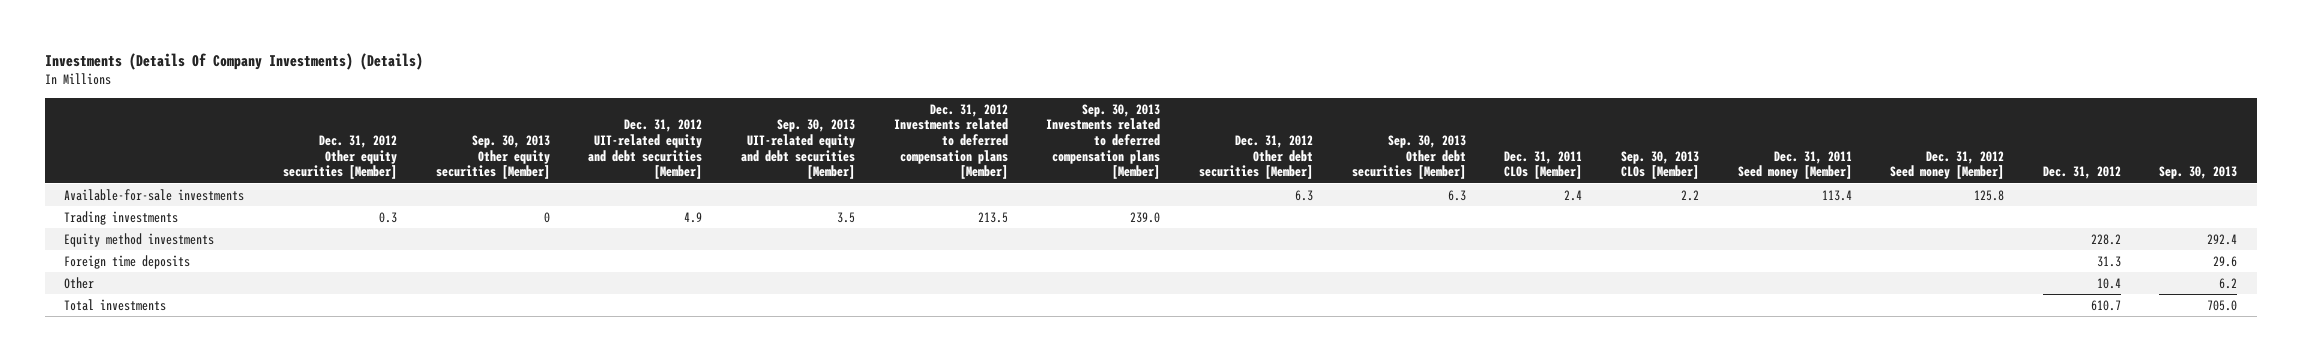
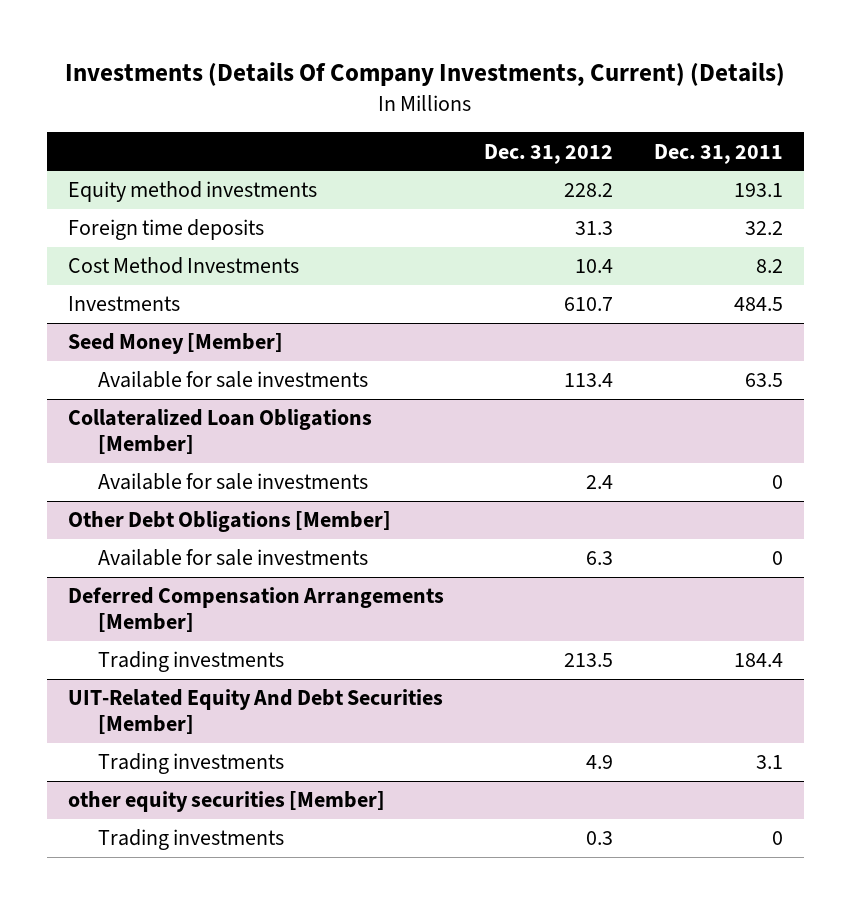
[44,52,423,70] Investments (Details Of Company Investments) (Details) -> [65,62,786,87] Investments (Details Of Company Investments, Current) (Details)
[282,135,397,180] Dec. 31, 2012 Other equity securities [Member] -> none
[435,135,550,180] Sep. 30, 2013 Other equity securities [Member] -> none
[588,119,703,180] Dec. 31, 2012 UIT-related equity and debt securities [Member] -> none
[740,119,855,180] Sep. 30, 2013 UIT-related equity and debt securities [Member] -> none
[893,103,1008,180] Dec. 31, 2012 Investments related to deferred compensation plans [Member] -> none
[1046,103,1161,180] Sep. 30, 2013 Investments related to deferred compensation plans [Member] -> none
[1198,135,1313,180] Dec. 31, 2012 Other debt securities [Member] -> none
[1351,135,1466,180] Sep. 30, 2013 Other debt securities [Member] -> none
[1504,150,1583,180] Dec. 31, 2011 CLOs [Member] -> none
[1620,150,1699,180] Sep. 30, 2013 CLOs [Member] -> none
[1737,150,1852,180] Dec. 31, 2011 Seed money [Member] -> none
[1890,150,2005,180] Dec. 31, 2012 Seed money [Member] -> none
[2159,166,2238,180] Sep. 30, 2013 -> none
none -> [654,143,784,164] Dec. 31, 2011
[64,188,245,201] Available-for-sale investments -> none
[64,210,179,225] Trading investments -> none
[64,276,95,289] Other -> [67,257,299,275] Cost Method Investments
[64,298,167,311] Total investments -> [67,296,180,312] Investments
none -> [67,333,283,355] Seed Money [Member]
none -> [98,371,369,389] Available for sale investments
none -> [67,409,372,455] Collateralized Loan Obligations [Member]
none -> [98,473,369,491] Available for sale investments
none -> [67,511,391,533] Other Debt Obligations [Member]
none -> [98,549,369,567] Available for sale investments
none -> [67,587,444,633] Deferred Compensation Arrangements [Member]
none -> [98,651,285,673] Trading investments
none -> [67,689,443,735] UIT-Related Equity And Debt Securities [Member]
none -> [98,753,285,775] Trading investments
none -> [67,791,385,813] other equity securities [Member]
none -> [98,829,285,851] Trading investments

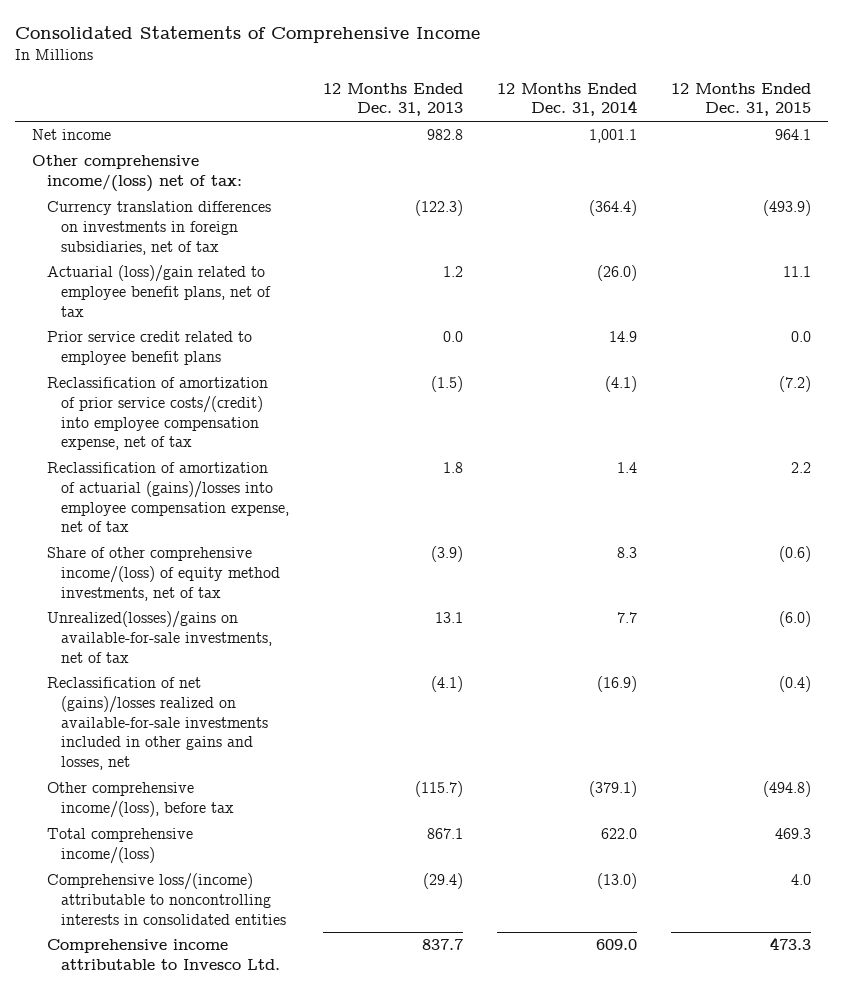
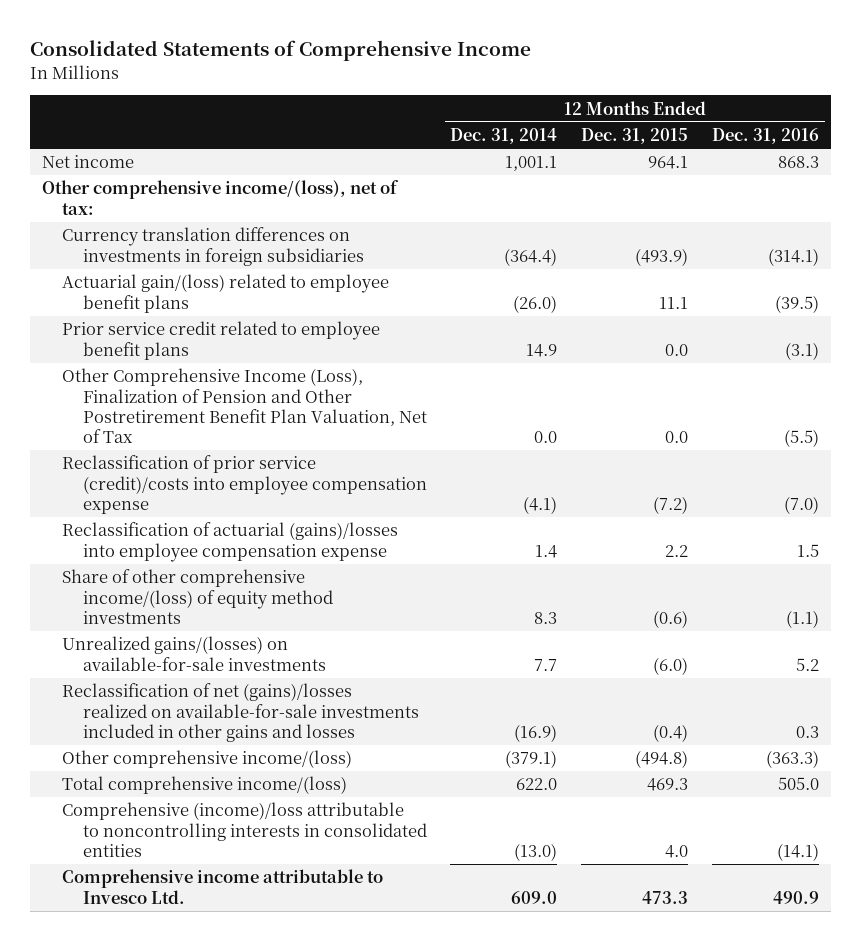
[322,82,463,117] 12 Months Ended Dec. 31, 2013 -> none
none -> [712,128,820,145] Dec. 31, 2016
[32,155,242,193] Other comprehensive income/(loss) net of tax: -> [42,180,400,215] Other comprehensive income/(loss), net of tax:
[46,201,271,255] Currency translation differences on investments in foreign subsidiaries, net of tax -> [62,227,364,266] Currency translation differences on investments in foreign subsidiaries
[46,265,272,317] Actuarial (loss)/gain related to employee benefit plans, net of tax -> [62,274,390,313] Actuarial gain/(loss) related to employee benefit plans
none -> [62,368,427,444] Other Comprehensive Income (Loss), Finalization of Pension and Other Postretirement Benefit Plan Valuation, Net of Tax
[46,377,268,451] Reclassification of amortization of prior service costs/(credit) into employee compensation expense, net of tax -> [62,455,427,514] Reclassification of prior service (credit)/costs into employee compensation expense
[46,462,290,533] Reclassification of amortization of actuarial (gains)/losses into employee compensation expense, net of tax -> [62,522,399,562] Reclassification of actuarial (gains)/losses into employee compensation expense
[46,547,281,601] Share of other comprehensive income/(loss) of equity method investments, net of tax -> [62,569,333,624] Share of other comprehensive income/(loss) of equity method investments
[46,611,273,663] Unrealized(losses)/gains on available-for-sale investments, net of tax -> [62,636,326,671] Unrealized gains/(losses) on available-for-sale investments
[46,677,269,770] Reclassification of net (gains)/losses realized on available-for-sale investments included in other gains and losses, net -> [62,683,419,742] Reclassification of net (gains)/losses realized on available-for-sale investments included in other gains and losses
[46,782,235,819] Other comprehensive income/(loss), before tax -> [62,750,353,769] Other comprehensive income/(loss)
[46,873,287,925] Comprehensive loss/(income) attributable to noncontrolling interests in consolidated entities -> [62,802,427,857] Comprehensive (income)/loss attributable to noncontrolling interests in consolidated entities

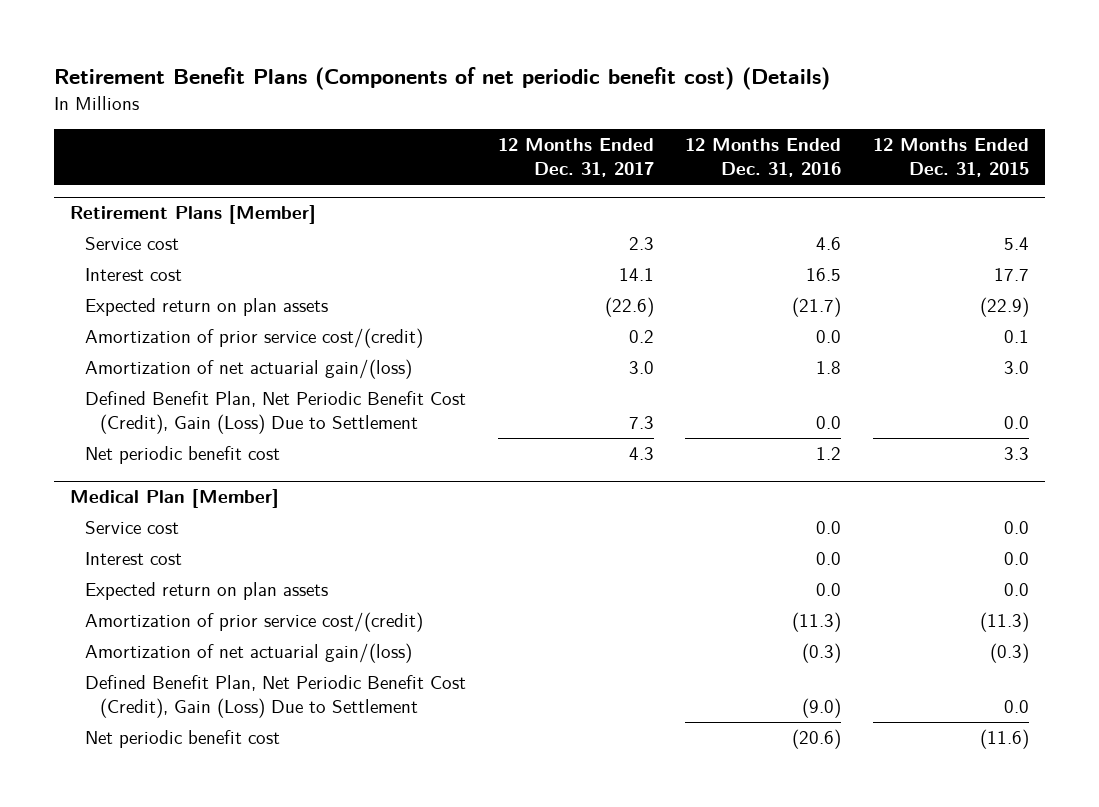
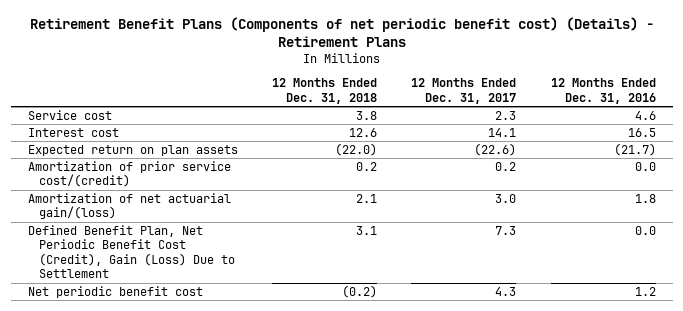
[54,67,831,91] Retirement Benefit Plans (Components of net periodic benefit cost) (Details) -> [29,16,654,47] Retirement Benefit Plans (Components of net periodic benefit cost) (Details) - Retirement Plans
[872,138,1029,178] 12 Months Ended Dec. 31, 2015 -> none
none -> [272,78,378,104] 12 Months Ended Dec. 31, 2018
[70,205,317,225] Retirement Plans [Member] -> none
[70,489,280,509] Medical Plan [Member] -> none
[85,521,180,535] Service cost -> none
[85,552,183,566] Interest cost -> none
[85,582,329,601] Expected return on plan assets -> none
[85,612,424,633] Amortization of prior service cost/(credit) -> none
[85,643,413,664] Amortization of net actuarial gain/(loss) -> none
[85,675,467,719] Defined Benefit Plan, Net Periodic Benefit Cost (Credit), Gain (Loss) Due to Settlement -> none
[85,730,281,749] Net periodic benefit cost -> none

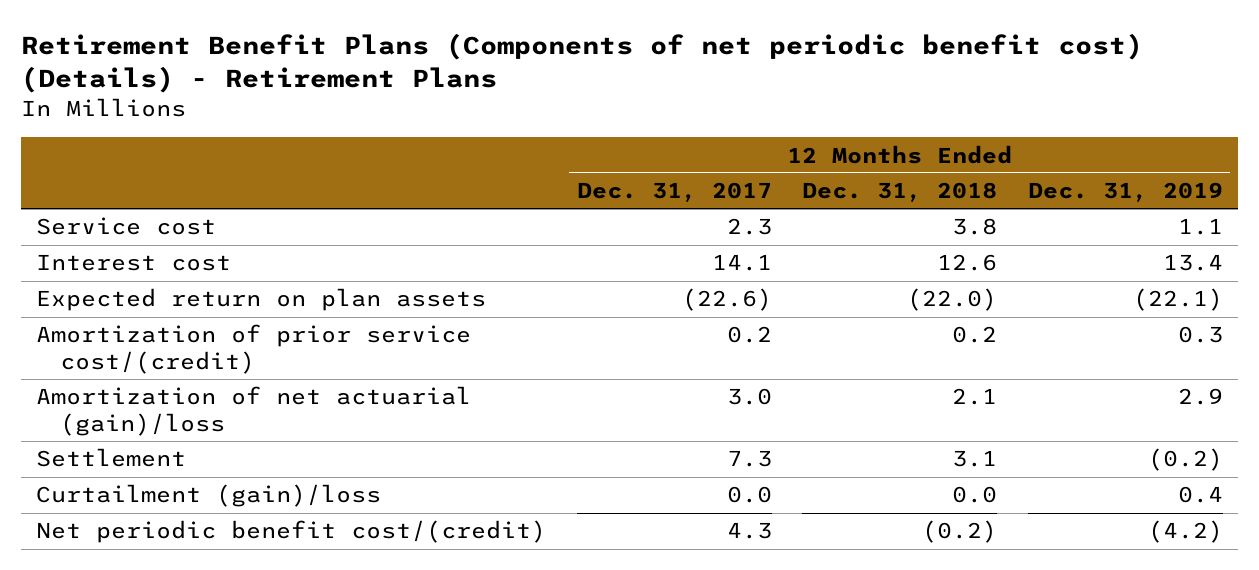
[550,78,656,104] 12 Months Ended Dec. 31, 2016 -> none
none -> [1027,182,1223,203] Dec. 31, 2019
[27,192,231,220] Amortization of net actuarial gain/(loss) -> [35,386,471,437] Amortization of net actuarial (gain)/loss
[27,224,236,279] Defined Benefit Plan, Net Periodic Benefit Cost (Credit), Gain (Loss) Due to Settlement -> [35,448,186,468] Settlement
none -> [35,484,381,508] Curtailment (gain)/loss
[27,285,203,298] Net periodic benefit cost -> [35,520,546,544] Net periodic benefit cost/(credit)

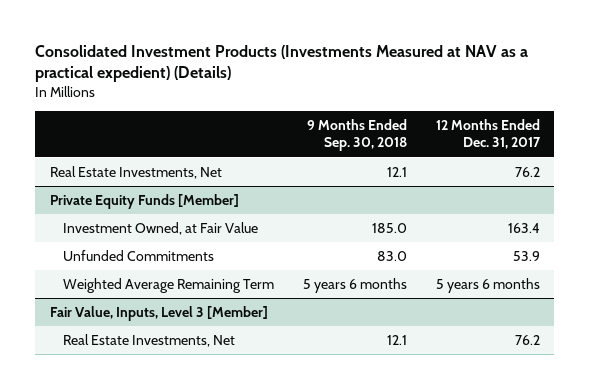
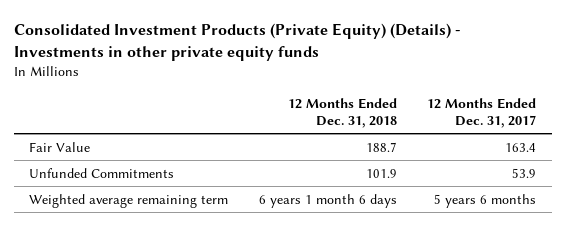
[35,44,529,83] Consolidated Investment Products (Investments Measured at NAV as a practical expedient) (Details) -> [13,23,461,62] Consolidated Investment Products (Private Equity) (Details) - Investments in other private equity funds
[306,118,407,152] 9 Months Ended Sep. 30, 2018 -> none
none -> [287,97,397,128] 12 Months Ended Dec. 31, 2018
[49,166,222,180] Real Estate Investments, Net -> none
[49,194,239,210] Private Equity Funds [Member] -> none
[63,222,259,236] Investment Owned, at Fair Value -> [29,141,91,152] Fair Value
[49,306,268,322] Fair Value, Inputs, Level 3 [Member] -> none
[63,334,236,348] Real Estate Investments, Net -> none
[63,278,275,294] Weighted Average Remaining Term -> [29,193,229,208] Weighted average remaining term

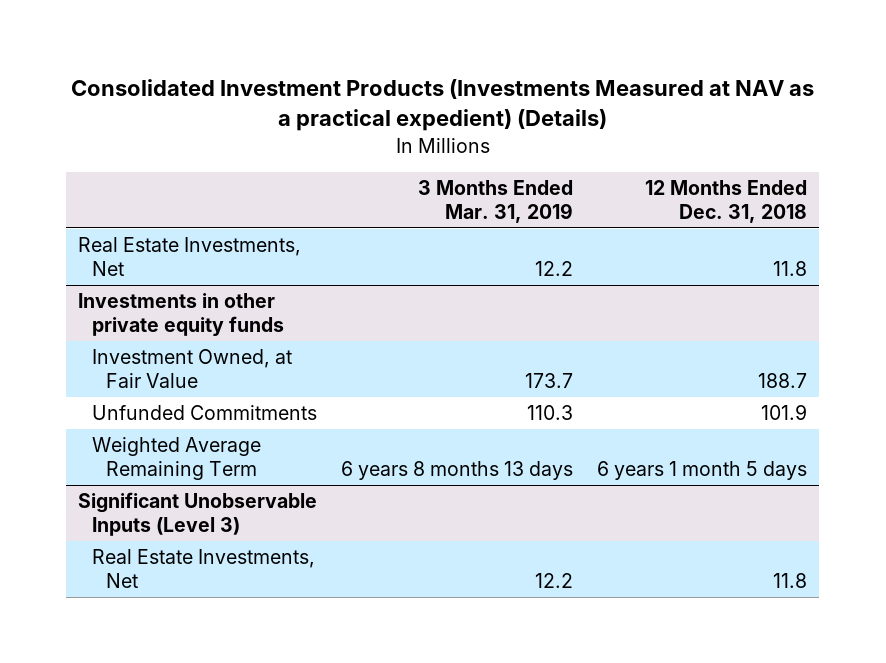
[13,23,461,62] Consolidated Investment Products (Private Equity) (Details) - Investments in other private equity funds -> [70,79,814,132] Consolidated Investment Products (Investments Measured at NAV as a practical expedient) (Details)
[427,97,537,128] 12 Months Ended Dec. 31, 2017 -> none
none -> [418,179,574,224] 3 Months Ended Mar. 31, 2019
none -> [78,236,302,277] Real Estate Investments, Net
none -> [78,292,285,337] Investments in other private equity funds
[29,141,91,152] Fair Value -> [92,348,293,389] Investment Owned, at Fair Value
[29,193,229,208] Weighted average remaining term -> [92,436,262,481] Weighted Average Remaining Term
[258,193,397,208] 6 years 1 month 6 days -> [597,461,808,481] 6 years 1 month 5 days
none -> [78,491,318,537] Significant Unobservable Inputs (Level 3)
none -> [92,548,316,589] Real Estate Investments, Net

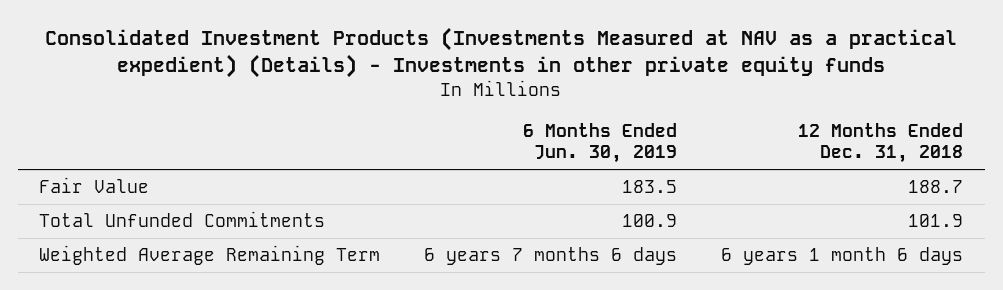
[70,79,814,132] Consolidated Investment Products (Investments Measured at NAV as a practical expedient) (Details) -> [45,26,958,79] Consolidated Investment Products (Investments Measured at NAV as a practical expedient) (Details) - Investments in other private equity funds
[418,179,574,224] 3 Months Ended Mar. 31, 2019 -> none
none -> [523,122,678,164] 6 Months Ended Jun. 30, 2019
[78,236,302,277] Real Estate Investments, Net -> none
[78,292,285,337] Investments in other private equity funds -> none
[78,491,318,537] Significant Unobservable Inputs (Level 3) -> none
[92,548,316,589] Real Estate Investments, Net -> none
[92,348,293,389] Investment Owned, at Fair Value -> [39,177,150,194] Fair Value
[92,404,318,420] Unfunded Commitments -> [39,211,326,228] Total Unfunded Commitments
[597,461,808,481] 6 years 1 month 5 days -> [721,247,964,266] 6 years 1 month 6 days

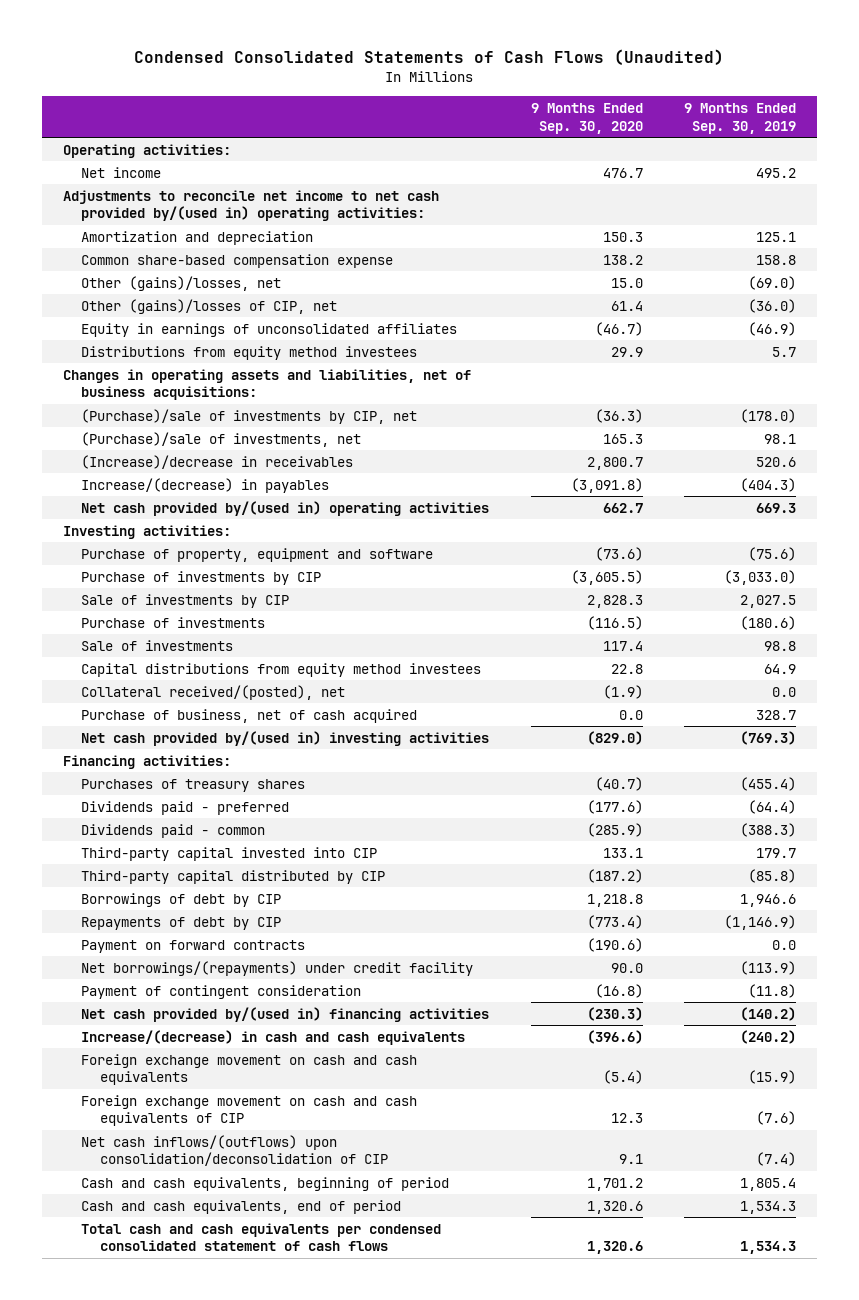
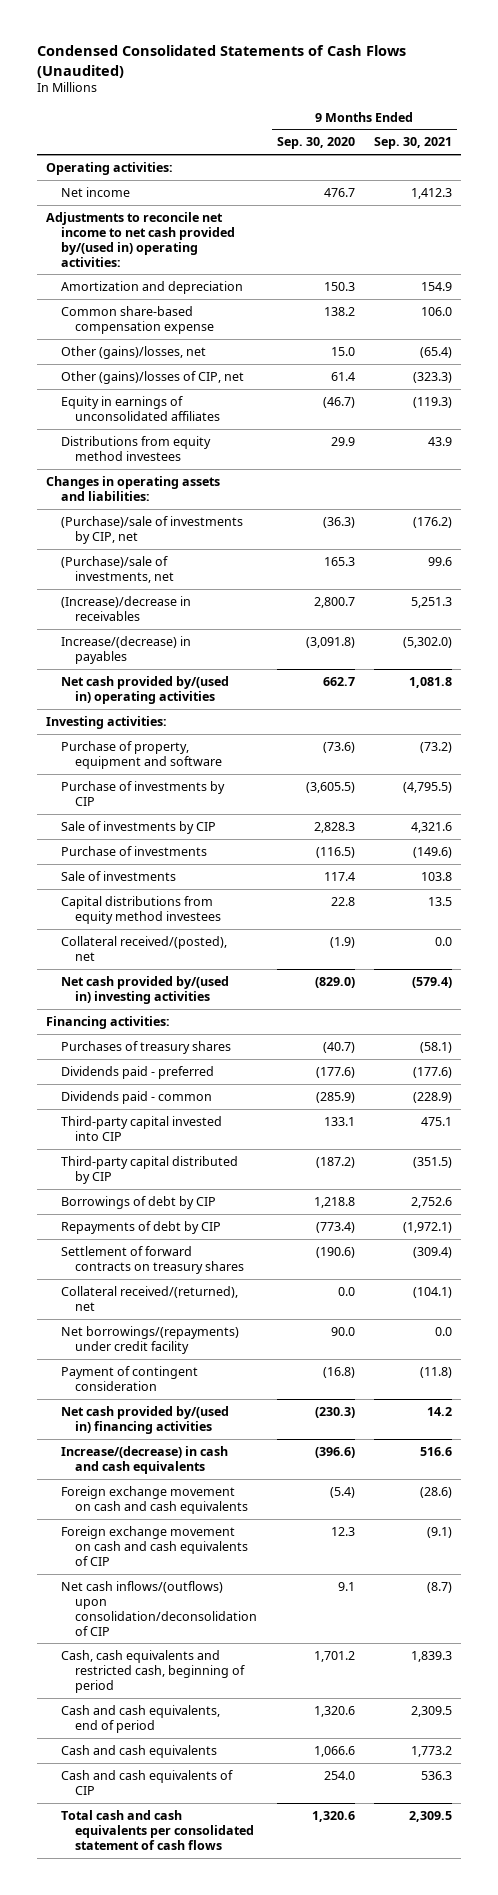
[684,103,797,134] 9 Months Ended Sep. 30, 2019 -> none
none -> [373,137,452,150] Sep. 30, 2021
[62,368,471,401] Changes in operating assets and liabilities, net of business acquisitions: -> [46,475,221,501] Changes in operating assets and liabilities:
[81,708,418,723] Purchase of business, net of cash acquired -> none
[81,939,306,953] Payment on forward contracts -> [60,1245,245,1274] Settlement of forward contracts on treasury shares
none -> [60,1285,238,1311] Collateral received/(returned), net
[81,1176,450,1191] Cash and cash equivalents, beginning of period -> [60,1649,246,1693] Cash, cash equivalents and restricted cash, beginning of period
none -> [60,1744,217,1758] Cash and cash equivalents
none -> [60,1769,233,1795] Cash and cash equivalents of CIP
[81,1222,442,1252] Total cash and cash equivalents per condensed consolidated statement of cash flows -> [60,1809,255,1850] Total cash and cash equivalents per consolidated statement of cash flows

